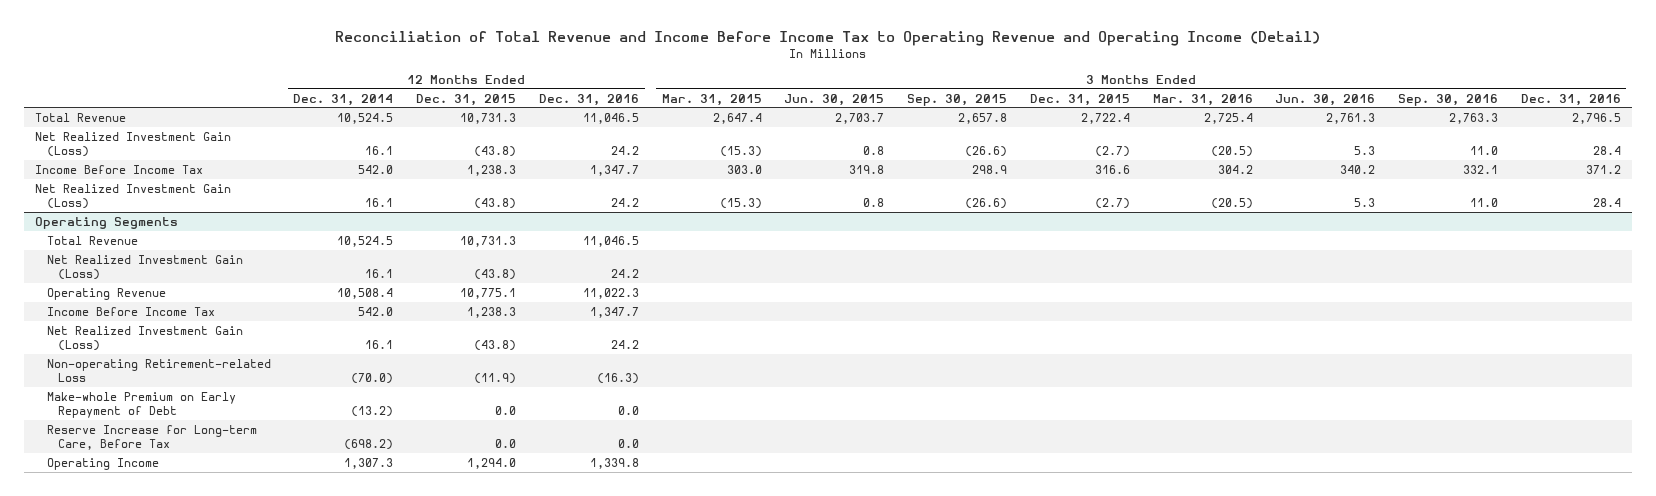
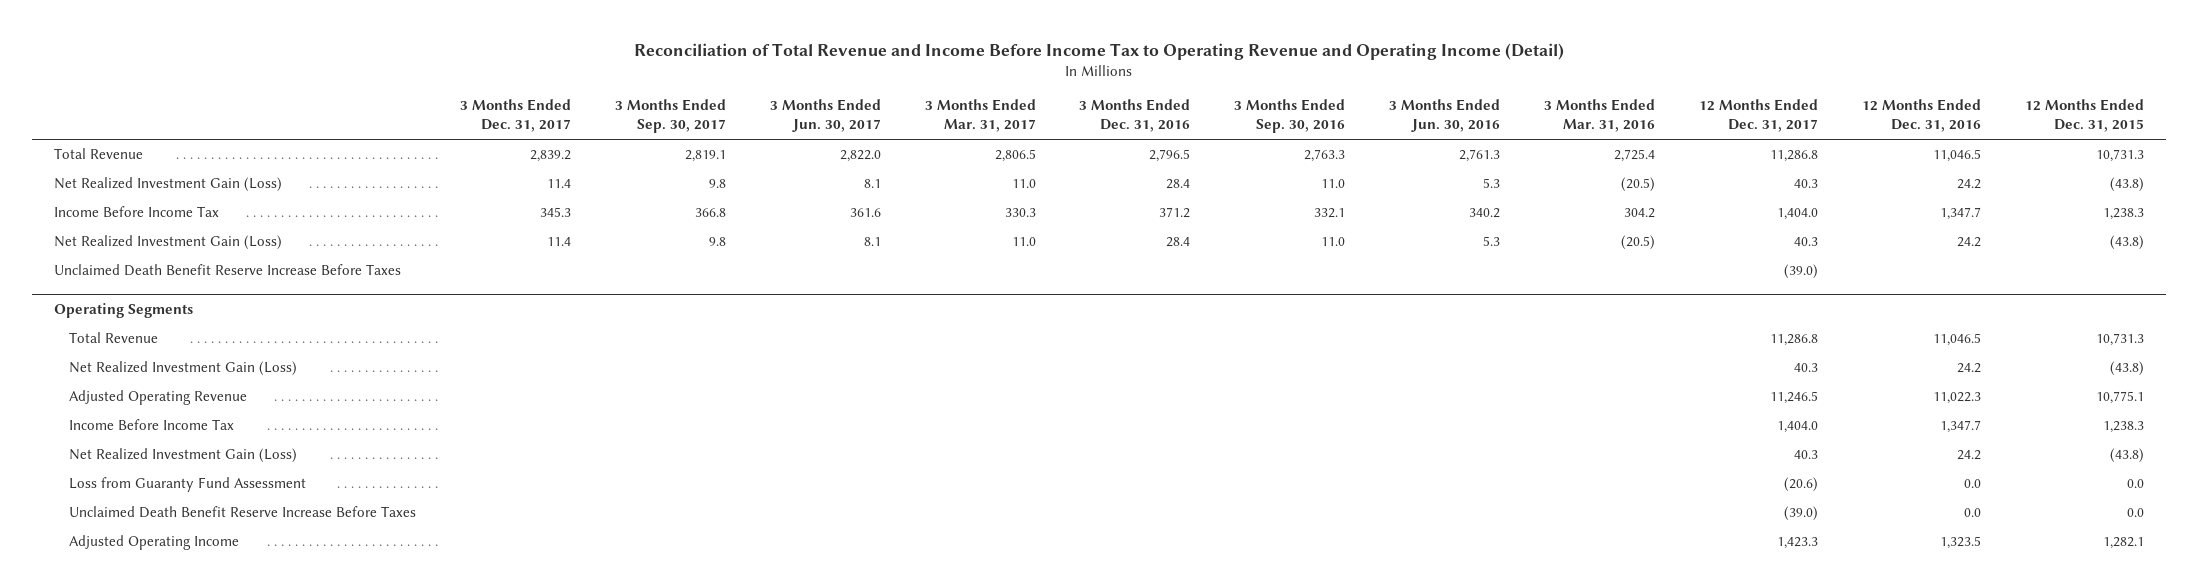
[293,93,394,106] Dec. 31, 2014 -> none
[661,93,762,106] Mar. 31, 2015 -> none
[784,93,885,106] Jun. 30, 2015 -> none
[907,93,1008,106] Sep. 30, 2015 -> none
[1029,93,1130,106] Dec. 31, 2015 -> none
none -> [459,99,571,133] 3 Months Ended Dec. 31, 2017
none -> [614,99,726,134] 3 Months Ended Sep. 30, 2017
none -> [769,99,881,133] 3 Months Ended Jun. 30, 2017
none -> [924,99,1036,133] 3 Months Ended Mar. 31, 2017
none -> [1699,99,1819,133] 12 Months Ended Dec. 31, 2017
none -> [54,264,402,277] Unclaimed Death Benefit Reserve Increase Before Taxes
[46,287,166,300] Operating Revenue -> [68,390,247,406] Adjusted Operating Revenue
[46,358,271,382] Non-operating Retirement-related Loss -> none
[46,391,236,418] Make-whole Premium on Early Repayment of Debt -> none
[46,424,257,450] Reserve Increase for Long-term Care, Before Tax -> none
none -> [68,477,306,493] Loss from Guaranty Fund Assessment
none -> [68,506,416,519] Unclaimed Death Benefit Reserve Increase Before Taxes
[46,457,159,470] Operating Income -> [68,535,239,551] Adjusted Operating Income
[467,457,517,469] 1,294.0 -> [2103,537,2145,550] 1,282.1
[589,457,639,469] 1,339.8 -> [1940,536,1982,550] 1,323.5

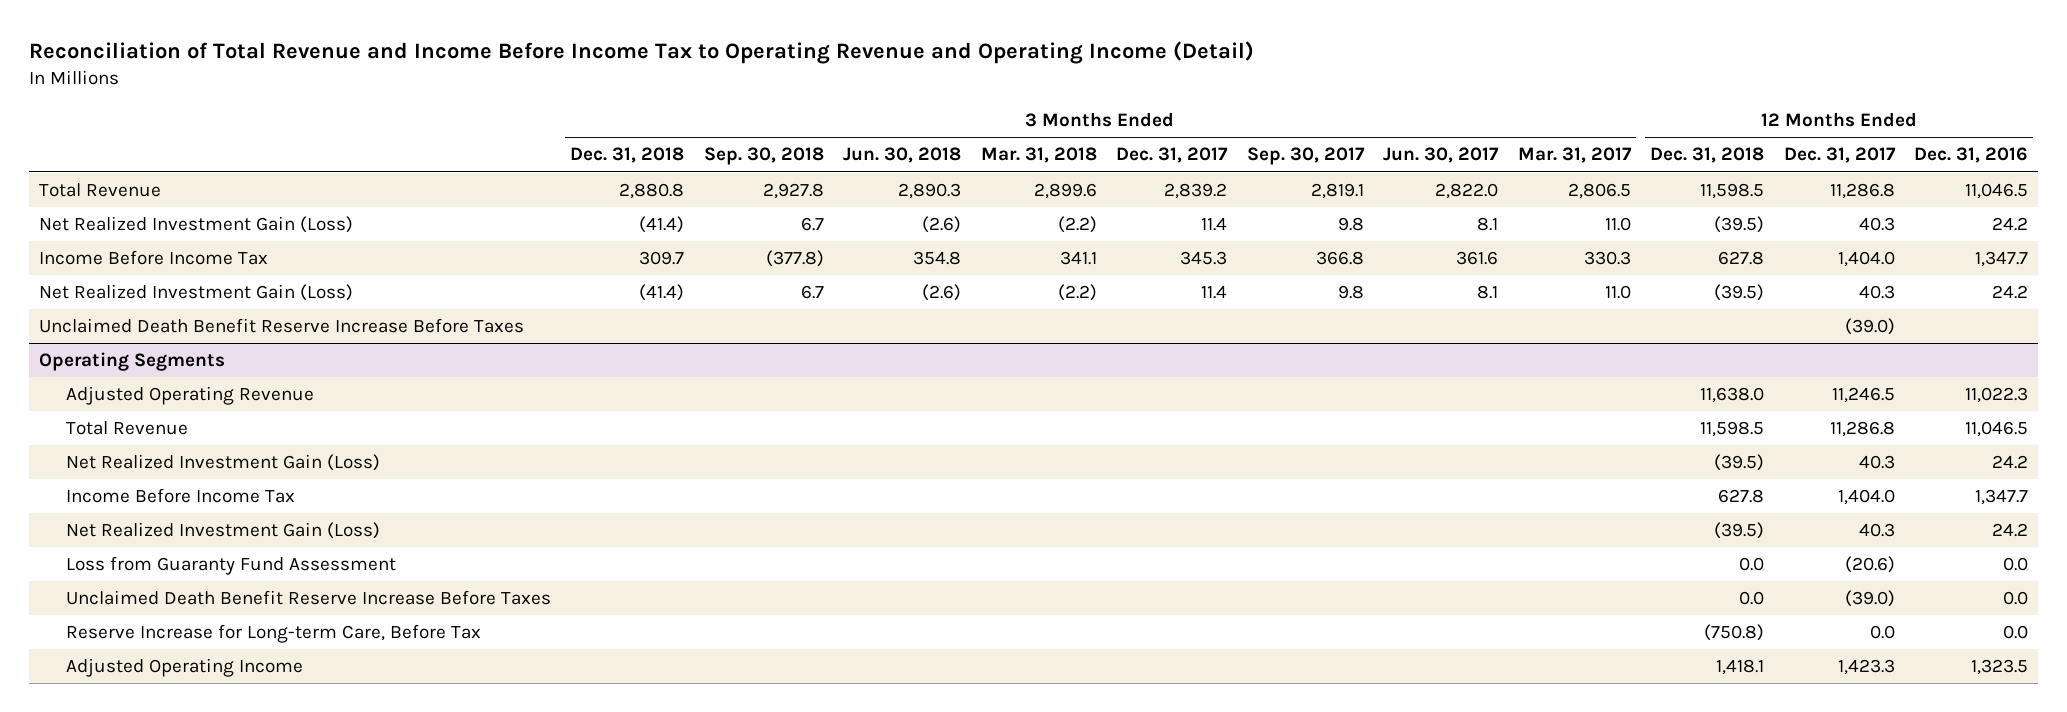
[1079,99,1191,133] 3 Months Ended Dec. 31, 2016 -> none
[1234,99,1346,134] 3 Months Ended Sep. 30, 2016 -> none
[1389,99,1501,133] 3 Months Ended Jun. 30, 2016 -> none
[1544,99,1656,133] 3 Months Ended Mar. 31, 2016 -> none
[2025,99,2145,133] 12 Months Ended Dec. 31, 2015 -> none
none -> [570,147,685,164] Dec. 31, 2018
none -> [703,147,824,166] Sep. 30, 2018
none -> [843,147,962,164] Jun. 30, 2018
none -> [980,147,1097,164] Mar. 31, 2018
none -> [1650,147,1765,164] Dec. 31, 2018
[68,390,247,406] Adjusted Operating Revenue -> [65,386,314,406] Adjusted Operating Revenue
none -> [65,624,481,644] Reserve Increase for Long-term Care, Before Tax

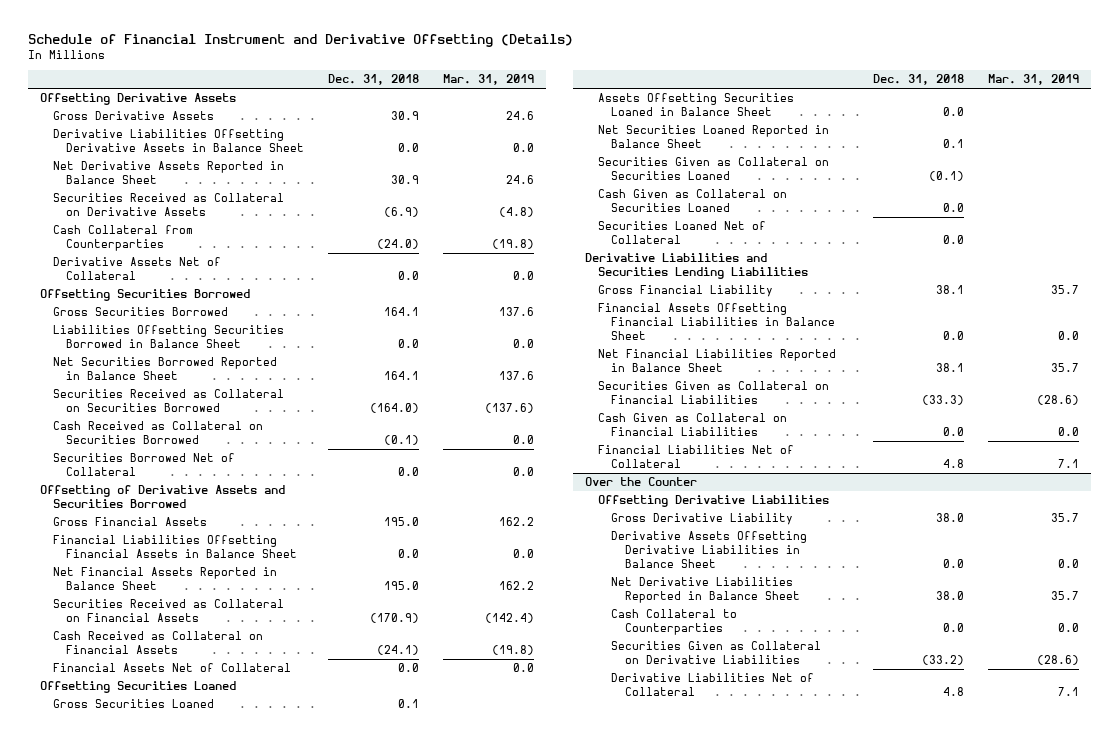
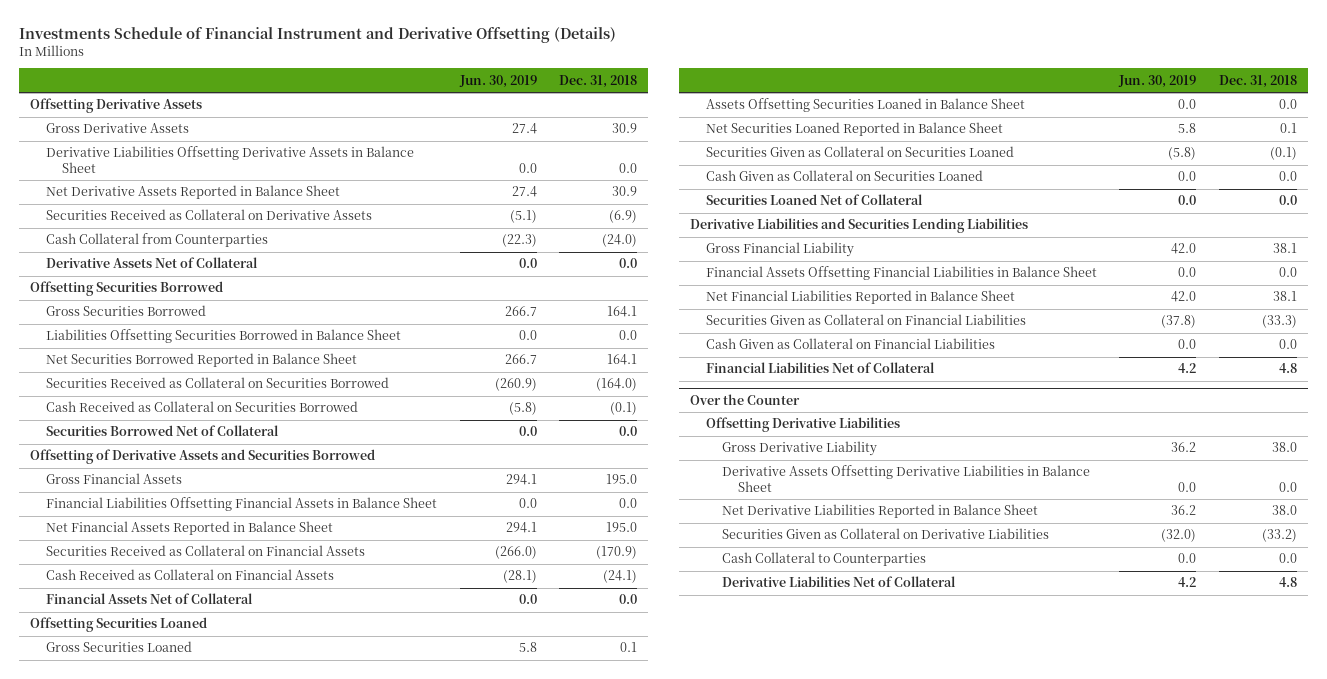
[27,34,573,48] Schedule of Financial Instrument and Derivative Offsetting (Details) -> [19,26,617,43] Investments Schedule of Financial Instrument and Derivative Offsetting (Details)
[442,74,534,86] Mar. 31, 2019 -> none
none -> [458,74,537,88] Jun. 30, 2019
[611,609,738,635] Cash Collateral to Counterparties -> [722,552,927,567] Cash Collateral to Counterparties

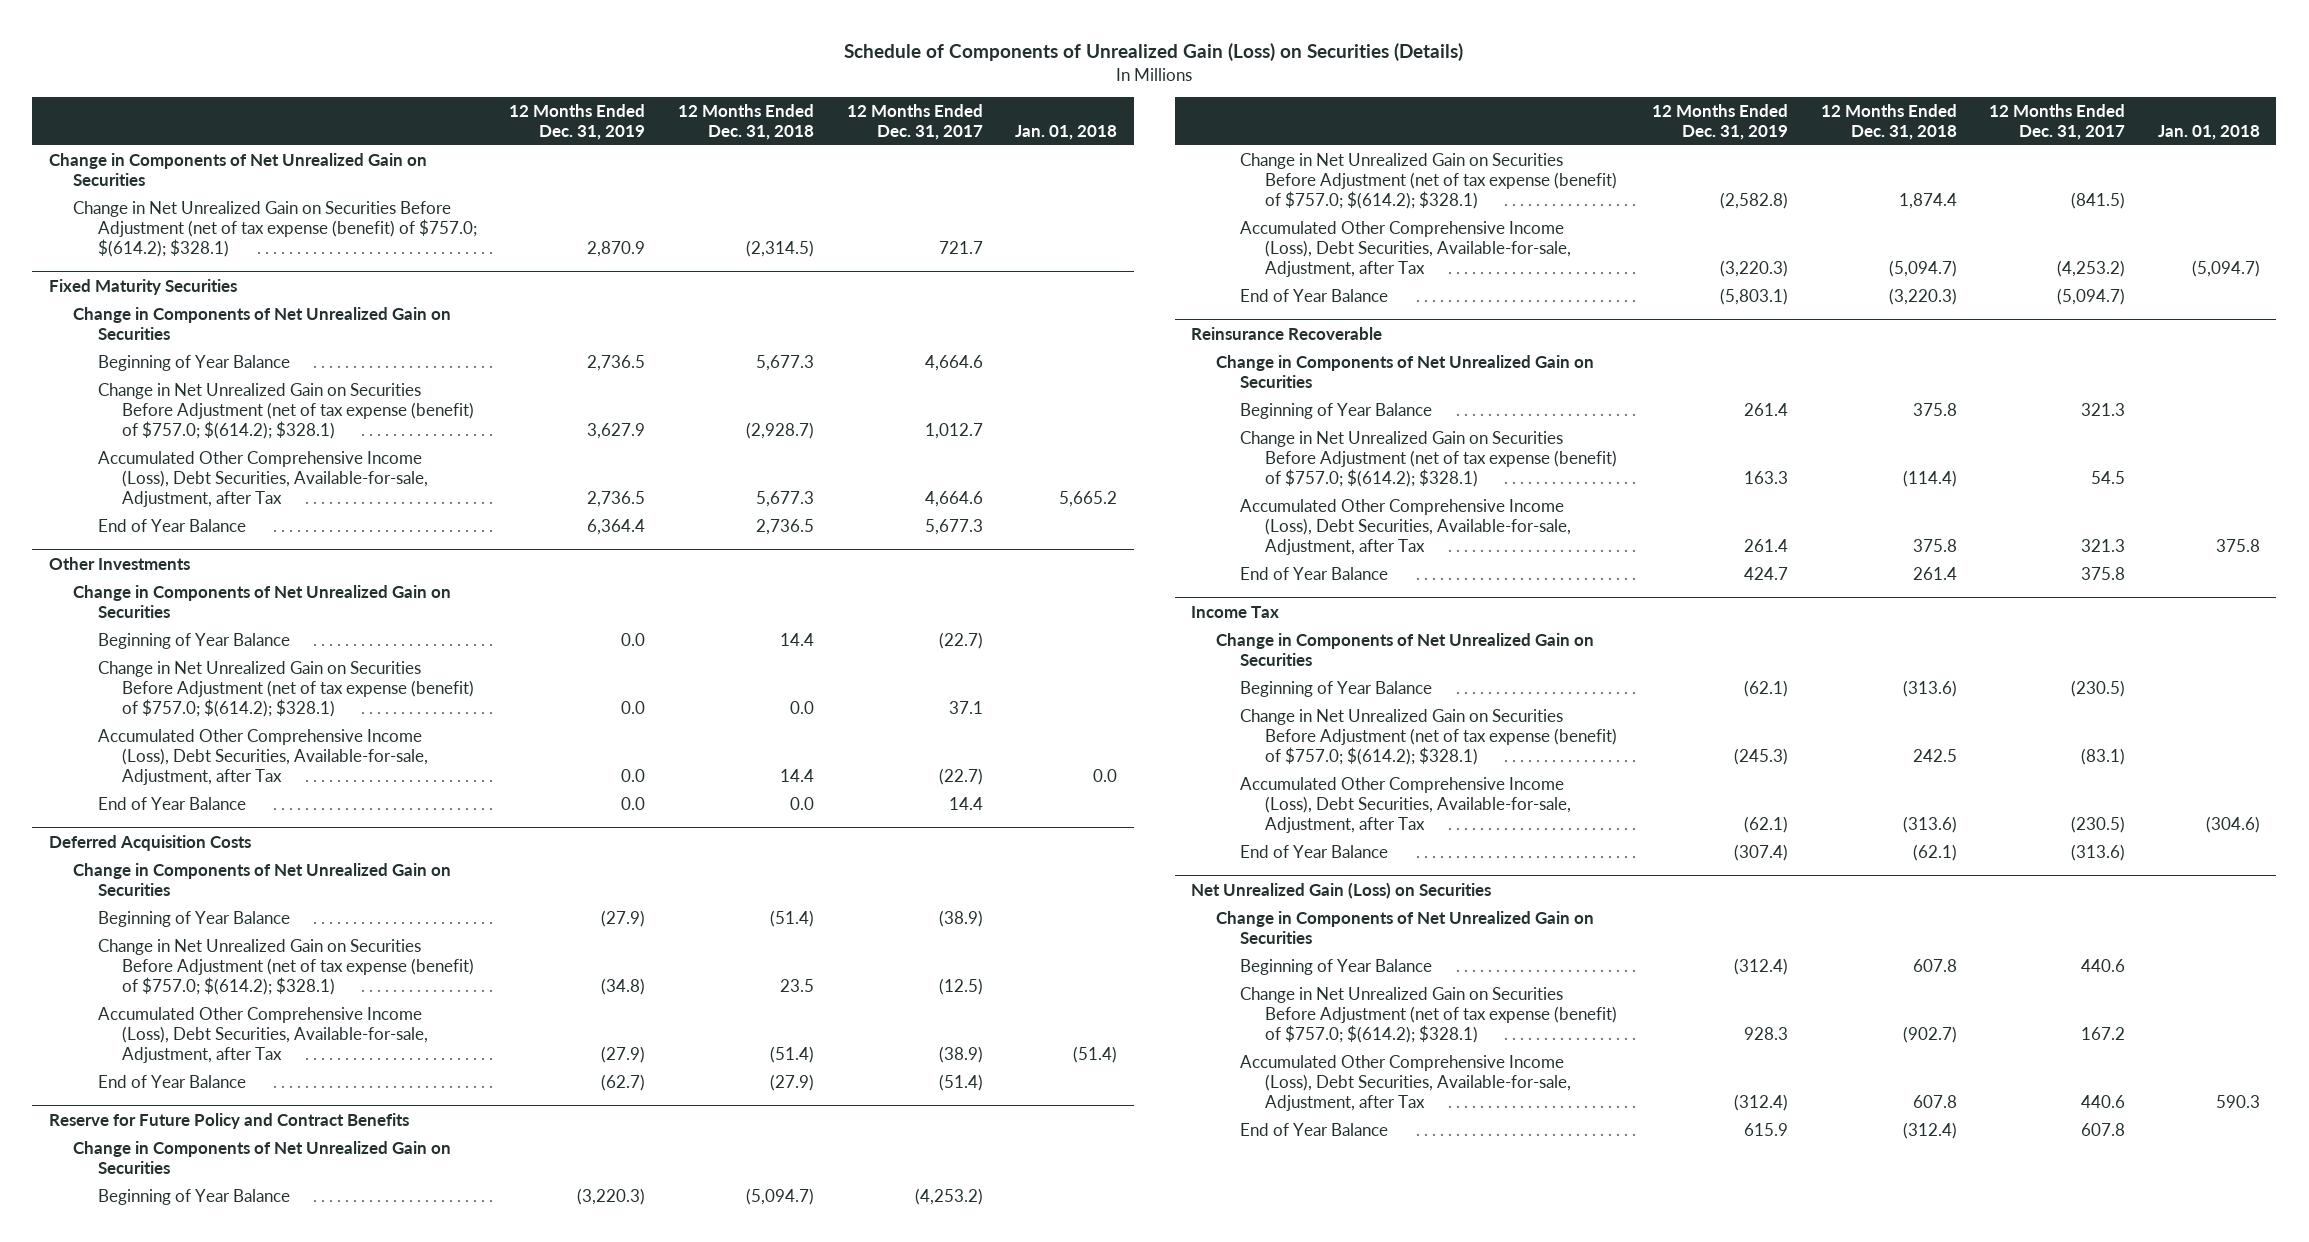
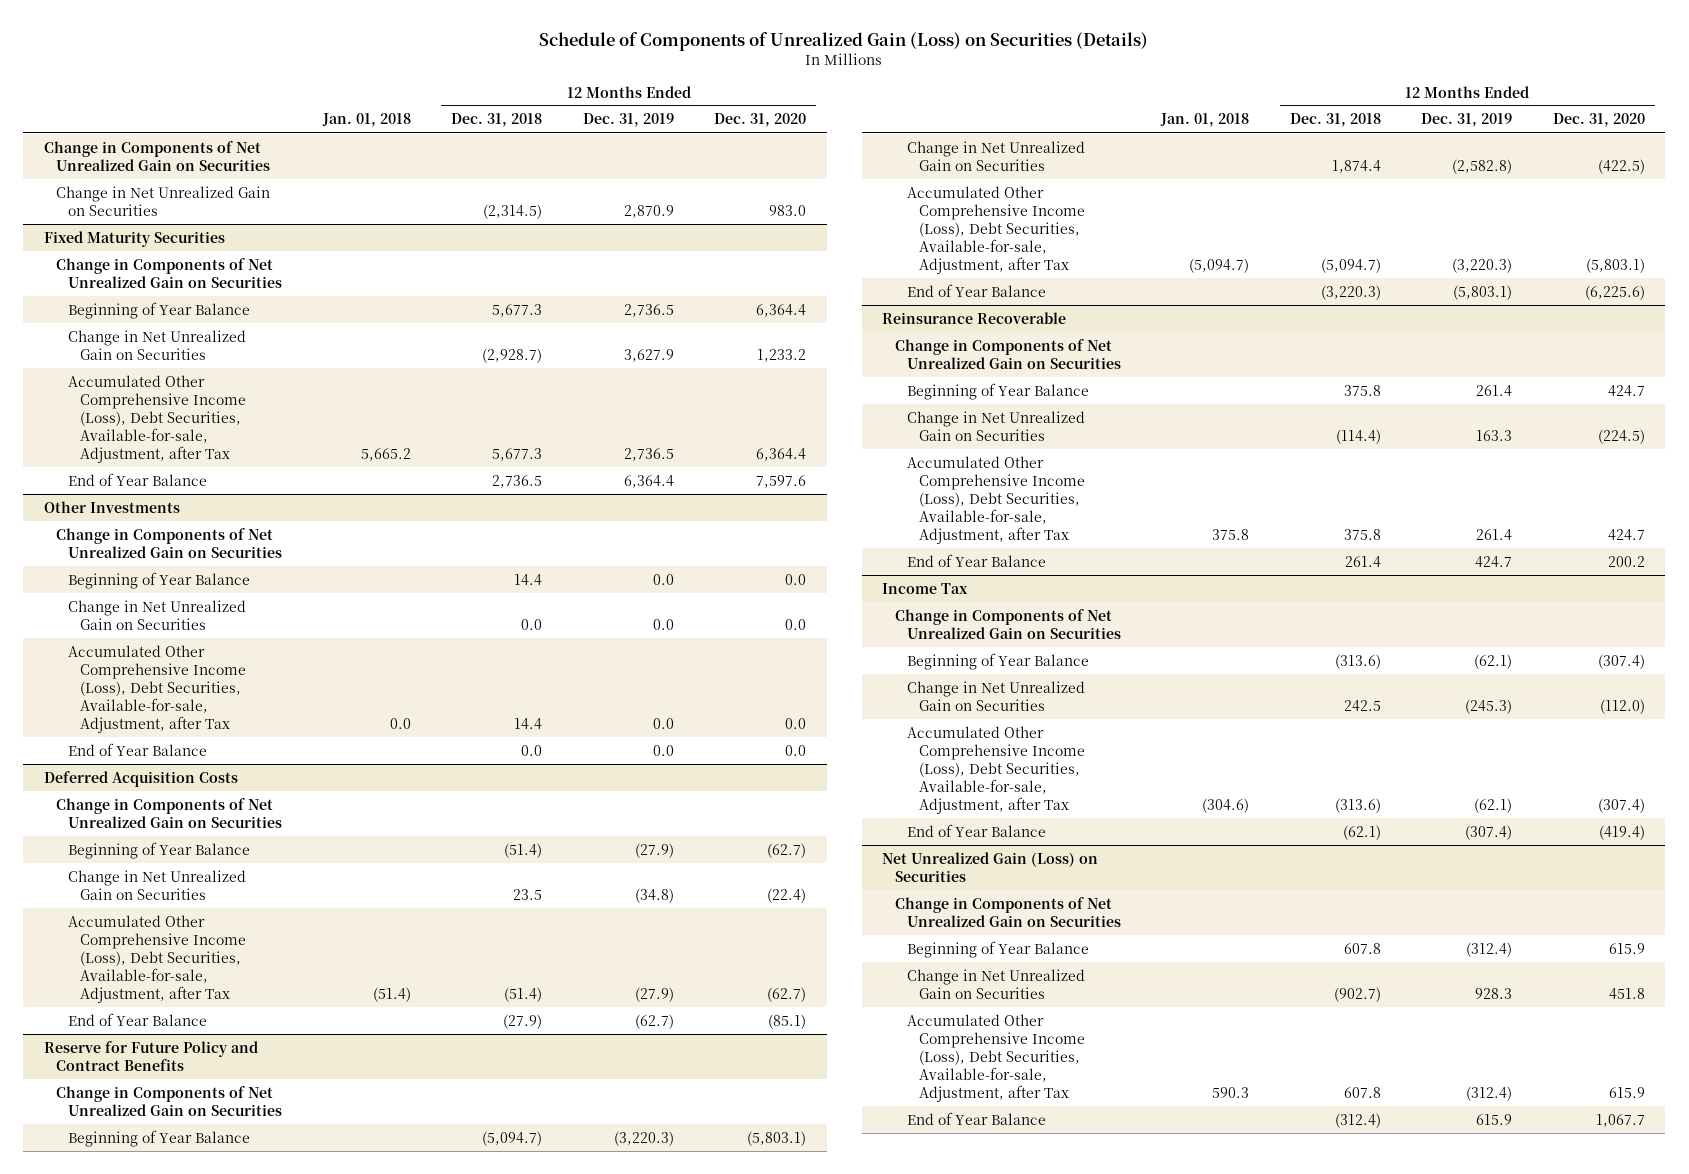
[846,103,983,140] 12 Months Ended Dec. 31, 2017 -> none
none -> [714,113,807,128] Dec. 31, 2020
[73,200,477,257] Change in Net Unrealized Gain on Securities Before Adjustment (net of tax expense (benefit) of $757.0; $(614.2); $328.1) -> [55,185,270,216] Change in Net Unrealized Gain on Securities
[97,382,475,439] Change in Net Unrealized Gain on Securities Before Adjustment (net of tax expense (benefit) of $757.0; $(614.2); $328.1) -> [67,329,246,360] Change in Net Unrealized Gain on Securities
[97,660,475,717] Change in Net Unrealized Gain on Securities Before Adjustment (net of tax expense (benefit) of $757.0; $(614.2); $328.1) -> [67,599,246,630] Change in Net Unrealized Gain on Securities
[97,938,475,995] Change in Net Unrealized Gain on Securities Before Adjustment (net of tax expense (benefit) of $757.0; $(614.2); $328.1) -> [67,869,246,900] Change in Net Unrealized Gain on Securities
[1240,152,1617,209] Change in Net Unrealized Gain on Securities Before Adjustment (net of tax expense (benefit) of $757.0; $(614.2); $328.1) -> [906,140,1085,171] Change in Net Unrealized Gain on Securities
[1240,430,1617,487] Change in Net Unrealized Gain on Securities Before Adjustment (net of tax expense (benefit) of $757.0; $(614.2); $328.1) -> [906,410,1085,441] Change in Net Unrealized Gain on Securities
[1240,708,1617,765] Change in Net Unrealized Gain on Securities Before Adjustment (net of tax expense (benefit) of $757.0; $(614.2); $328.1) -> [906,680,1085,711] Change in Net Unrealized Gain on Securities
[1240,986,1617,1043] Change in Net Unrealized Gain on Securities Before Adjustment (net of tax expense (benefit) of $757.0; $(614.2); $328.1) -> [906,968,1085,999] Change in Net Unrealized Gain on Securities

